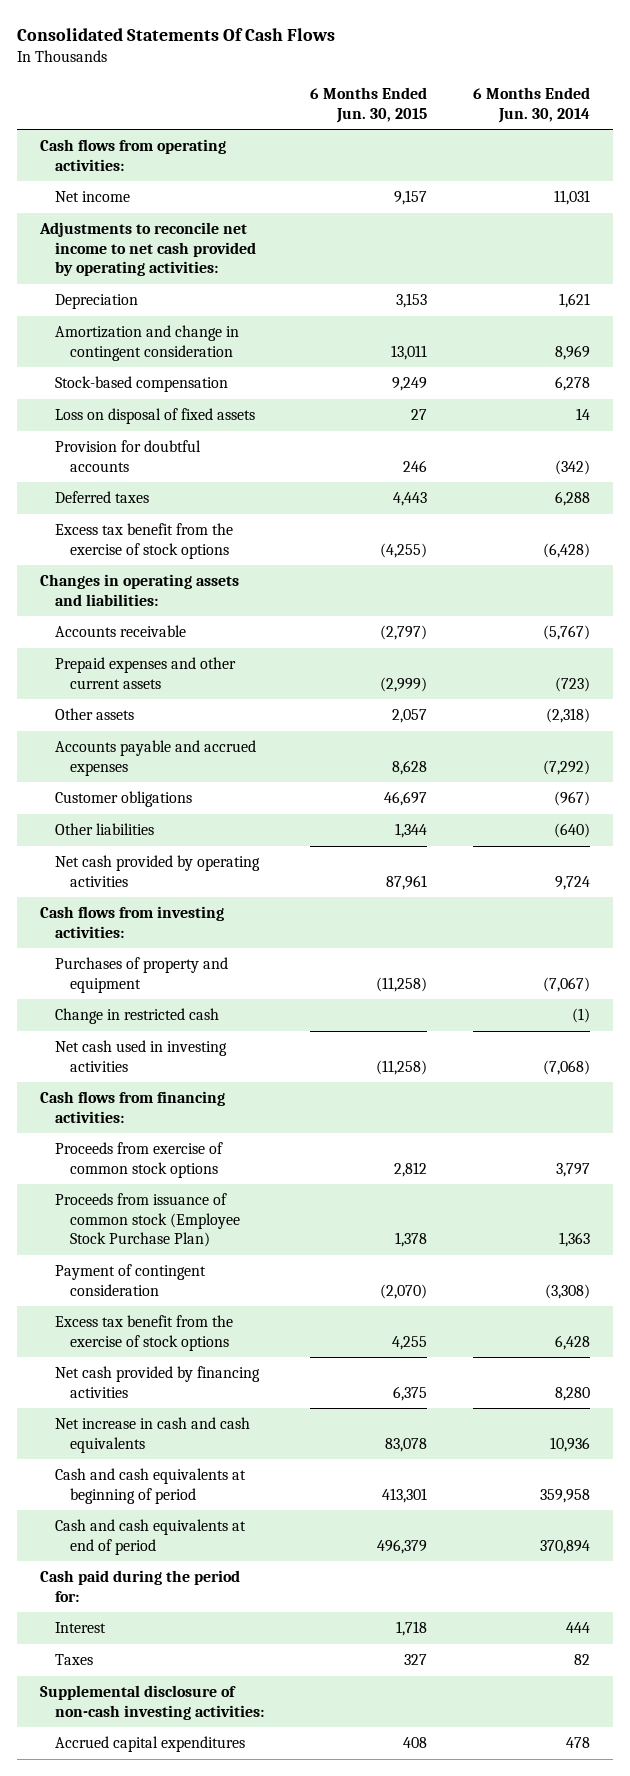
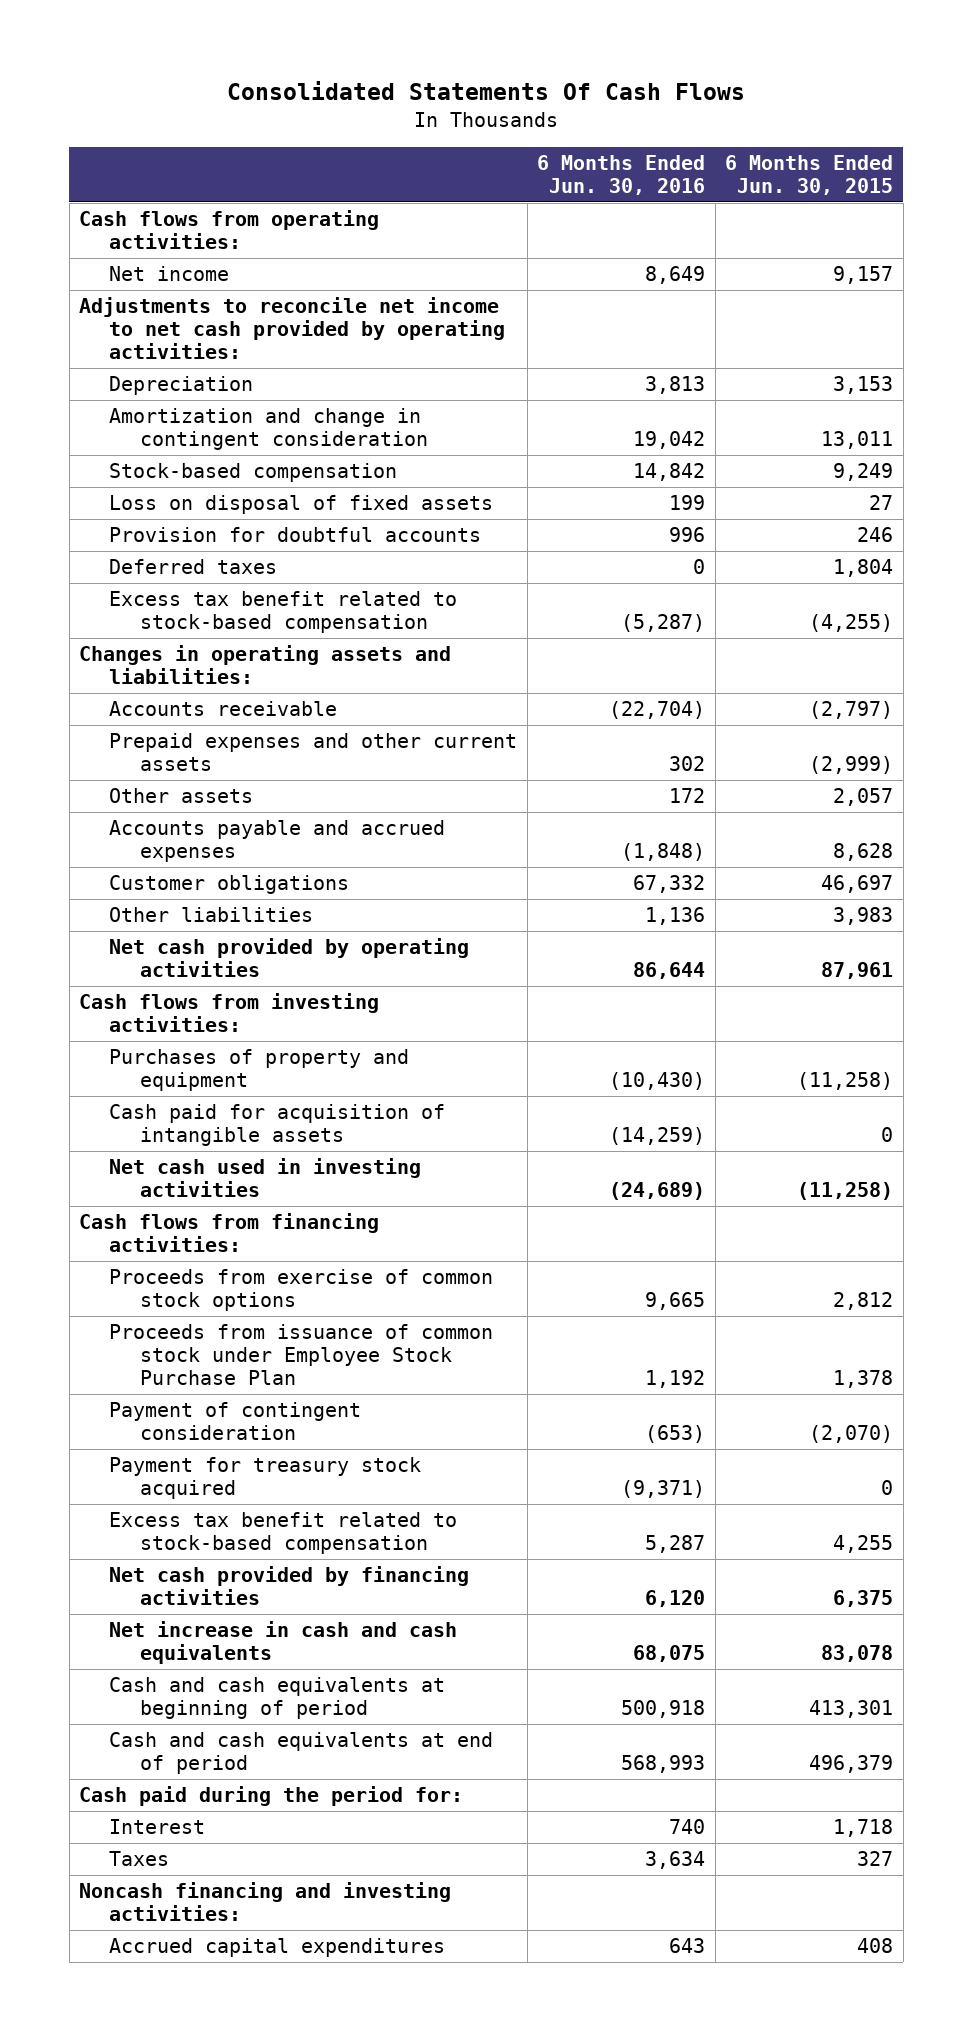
[473,87,591,123] 6 Months Ended Jun. 30, 2014 -> none
none -> [537,154,706,195] 6 Months Ended Jun. 30, 2016
[392,492,427,507] 4,443 -> [833,559,894,578] 1,804
[54,523,233,559] Excess tax benefit from the exercise of stock options -> [109,591,458,634] Excess tax benefit related to stock-based compensation
[394,823,427,839] 1,344 -> [833,907,894,926] 3,983
[54,1008,219,1025] Change in restricted cash -> none
none -> [109,1104,446,1147] Cash paid for acquisition of intangible assets
[54,1193,240,1248] Proceeds from issuance of common stock (Employee Stock Purchase Plan) -> [109,1324,494,1385] Proceeds from issuance of common stock under Employee Stock Purchase Plan
none -> [109,1457,422,1500] Payment for treasury stock acquired
[54,1315,233,1351] Excess tax benefit from the exercise of stock options -> [109,1512,458,1555] Excess tax benefit related to stock-based compensation
[39,1685,264,1720] Supplemental disclosure of non-cash investing activities: -> [79,1882,452,1922] Noncash financing and investing activities:

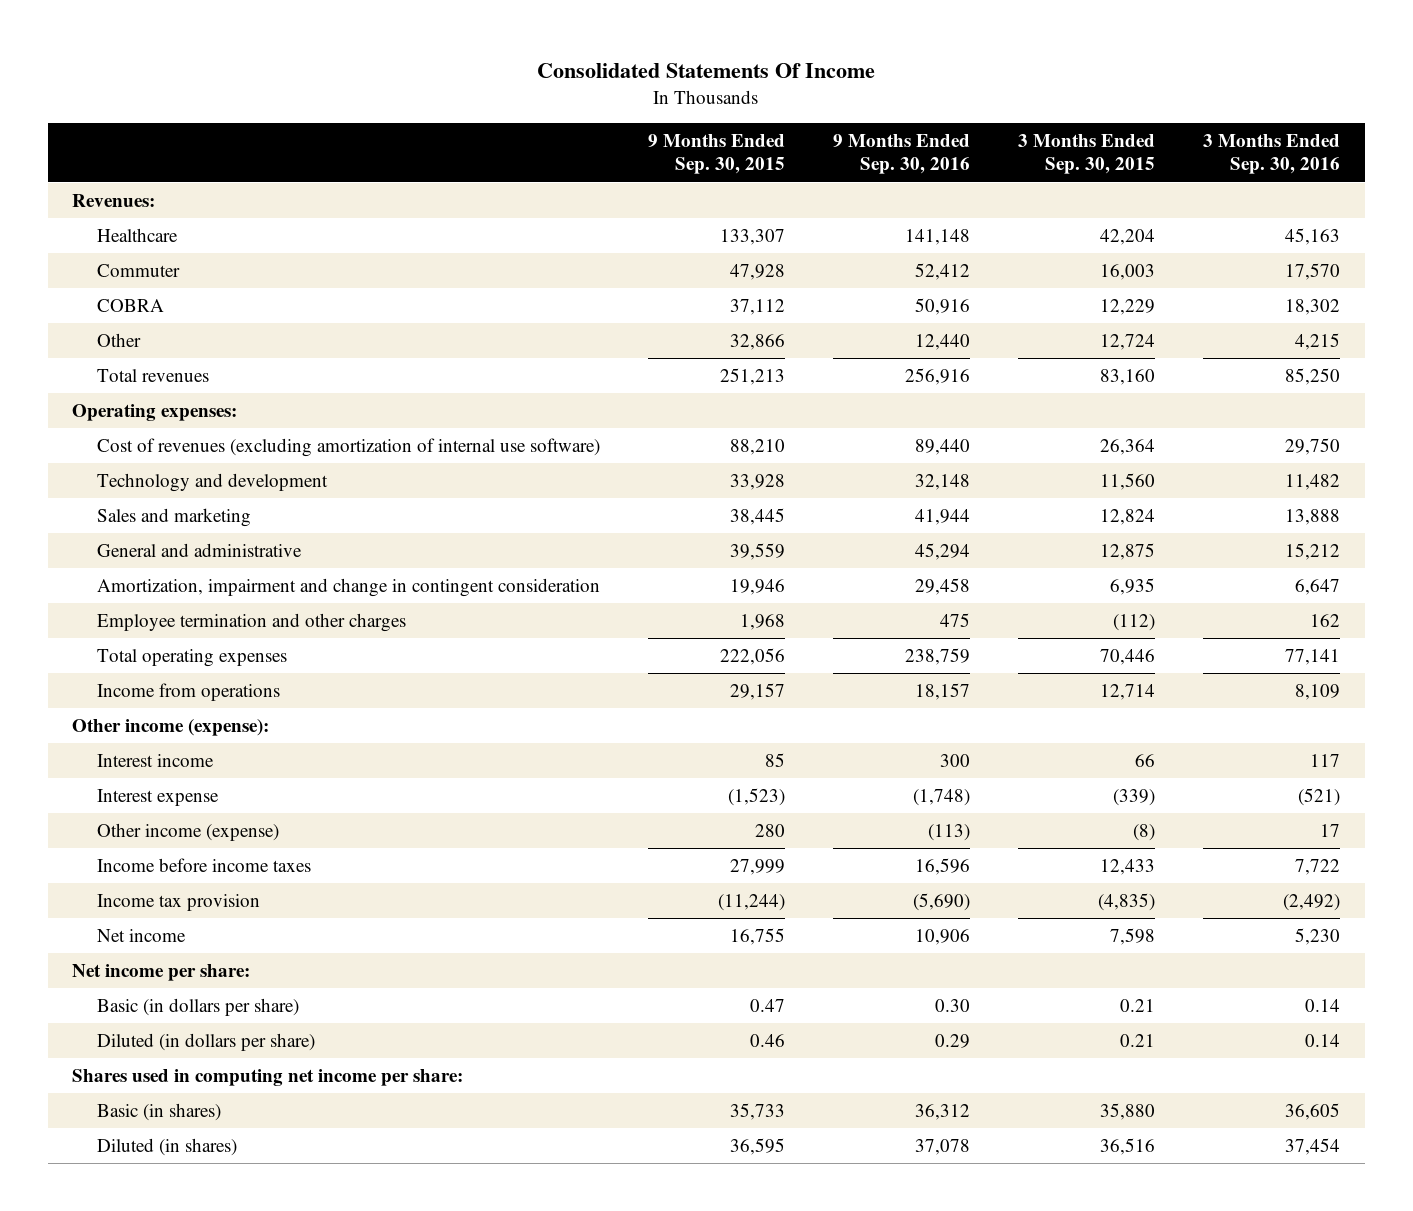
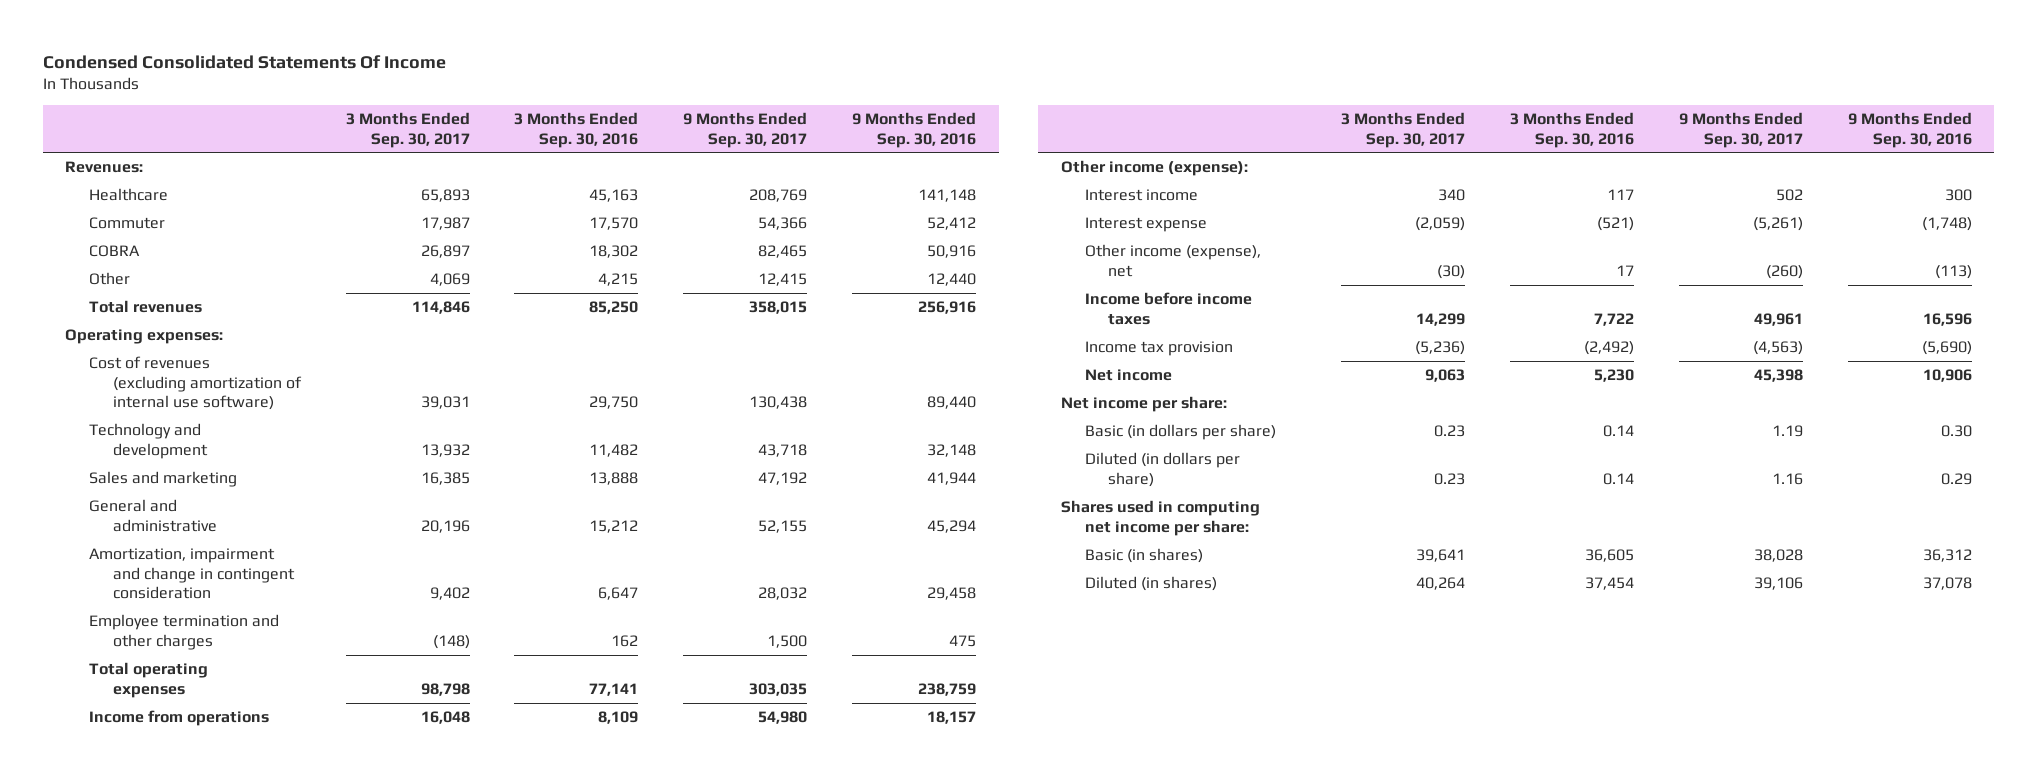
[537,62,876,78] Consolidated Statements Of Income -> [42,54,446,69] Condensed Consolidated Statements Of Income
[648,133,786,175] 9 Months Ended Sep. 30, 2015 -> none
[1018,133,1156,175] 3 Months Ended Sep. 30, 2015 -> none
none -> [345,111,470,148] 3 Months Ended Sep. 30, 2017
none -> [683,111,808,148] 9 Months Ended Sep. 30, 2017
[97,822,280,841] Other income (expense) -> [1084,244,1261,277] Other income (expense), net

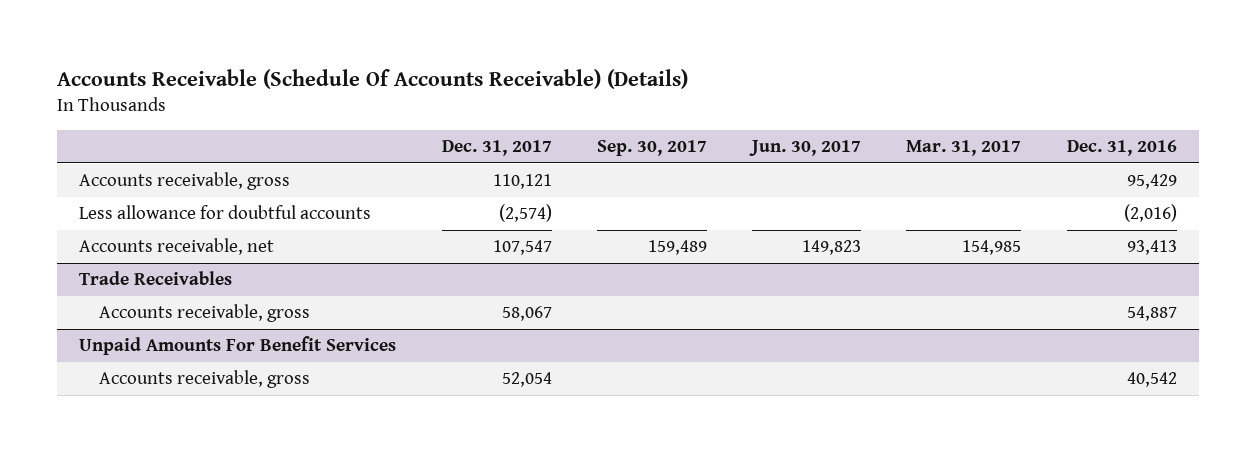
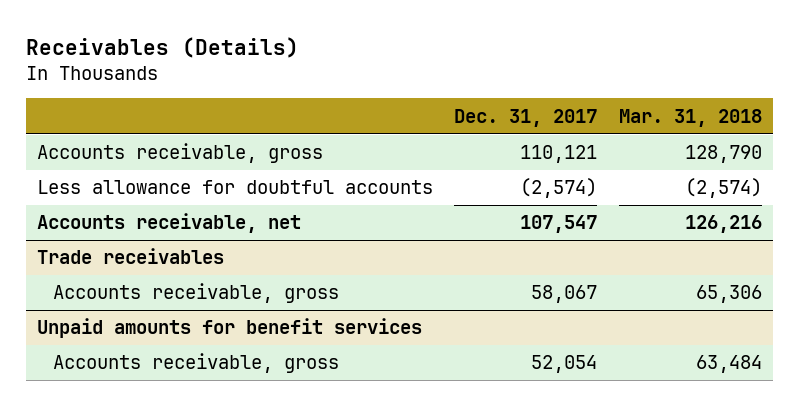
[56,68,688,89] Accounts Receivable (Schedule Of Accounts Receivable) (Details) -> [26,36,300,58] Receivables (Details)
[596,140,707,157] Sep. 30, 2017 -> none
[749,140,862,157] Jun. 30, 2017 -> none
[906,140,1022,157] Mar. 31, 2017 -> none
[1066,140,1177,157] Dec. 31, 2016 -> none
none -> [618,108,762,127] Mar. 31, 2018
[79,271,233,286] Trade Receivables -> [36,248,224,265] Trade receivables
[79,336,397,356] Unpaid Amounts For Benefit Services -> [36,318,422,339] Unpaid amounts for benefit services

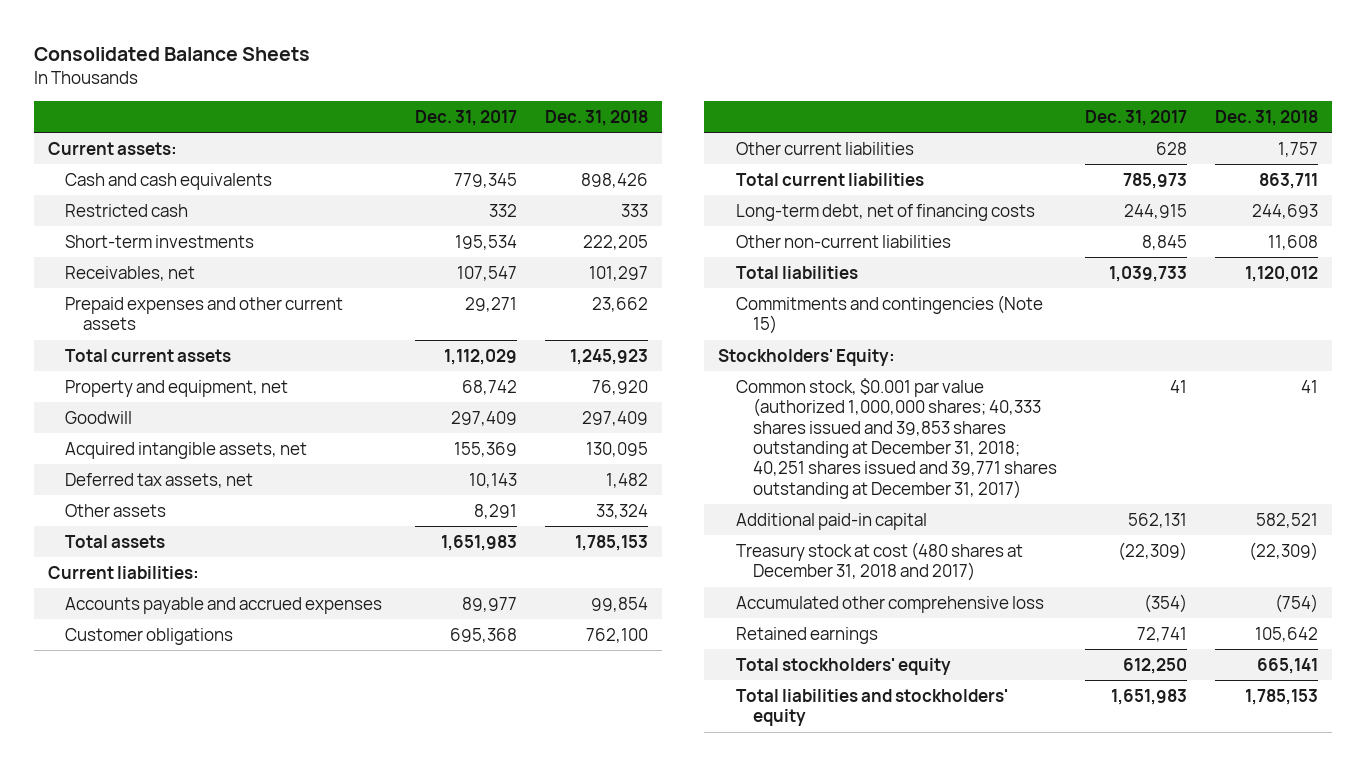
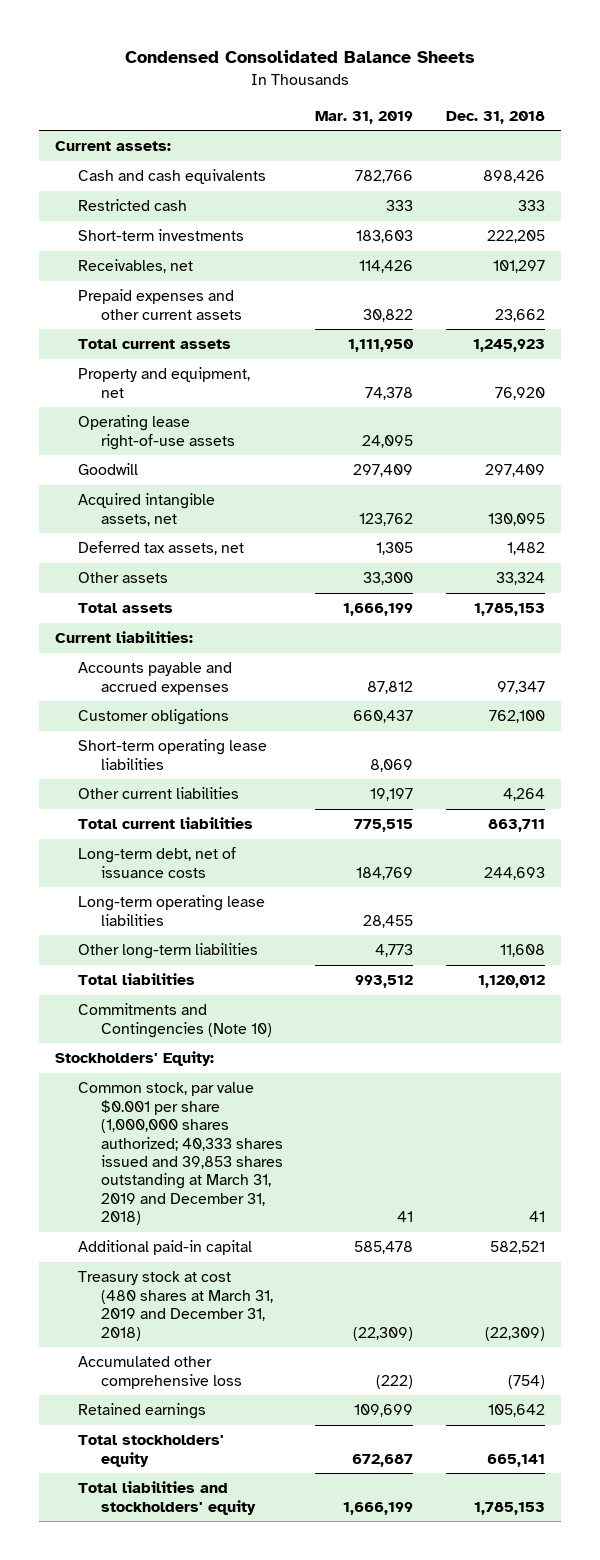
[34,46,311,61] Consolidated Balance Sheets -> [124,50,475,64] Condensed Consolidated Balance Sheets
[414,110,517,127] Dec. 31, 2017 -> none
none -> [315,110,414,124] Mar. 31, 2019
none -> [77,415,235,450] Operating lease right-of-use assets
[590,596,648,612] 99,854 -> [496,680,545,694] 97,347
none -> [77,739,267,770] Short-term operating lease liabilities
[1277,141,1318,157] 1,757 -> [502,788,545,802] 4,264
[735,203,1035,221] Long-term debt, net of financing costs -> [77,847,236,878] Long-term debt, net of issuance costs
none -> [77,895,265,926] Long-term operating lease liabilities
[735,234,951,248] Other non-current liabilities -> [77,943,258,960] Other long-term liabilities
[735,294,1043,335] Commitments and contingencies (Note 15) -> [77,1003,272,1038] Commitments and Contingencies (Note 10)
[735,377,1057,499] Common stock, $0.001 par value (authorized 1,000,000 shares; 40,333 shares issued and 39,853 shares outstanding at December 31, 2018; 40,251 shares issued and 39,771 shares outstanding at December 31, 2017) -> [77,1082,283,1226] Common stock, par value $0.001 per share (1,000,000 shares authorized; 40,333 shares issued and 39,853 shares outstanding at March 31, 2019 and December 31, 2018)
[735,541,1023,582] Treasury stock at cost (480 shares at December 31, 2018 and 2017) -> [77,1271,273,1341] Treasury stock at cost (480 shares at March 31, 2019 and December 31, 2018)

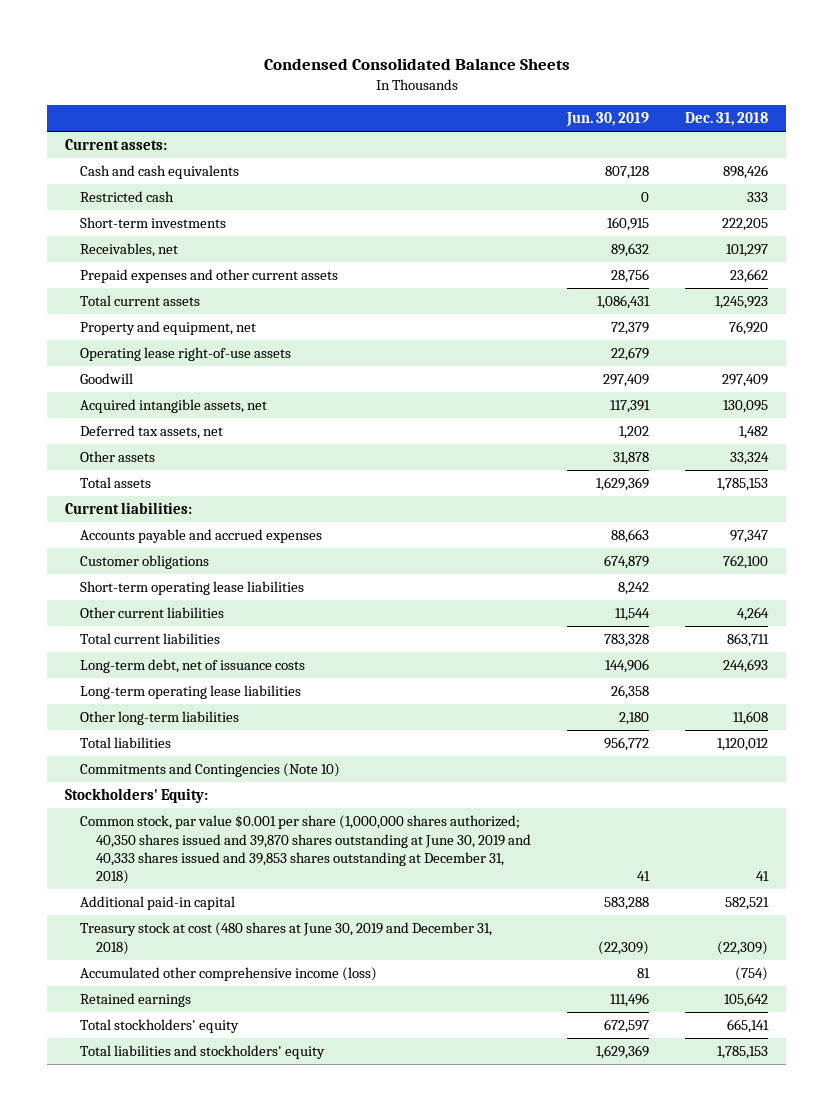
[315,110,414,124] Mar. 31, 2019 -> none
none -> [565,112,649,128] Jun. 30, 2019
[77,1082,283,1226] Common stock, par value $0.001 per share (1,000,000 shares authorized; 40,333 shares issued and 39,853 shares outstanding at March 31, 2019 and December 31, 2018) -> [80,815,531,885] Common stock, par value $0.001 per share (1,000,000 shares authorized; 40,350 shares issued and 39,870 shares outstanding at June 30, 2019 and 40,333 shares issued and 39,853 shares outstanding at December 31, 2018)
[77,1271,273,1341] Treasury stock at cost (480 shares at March 31, 2019 and December 31, 2018) -> [80,922,493,955] Treasury stock at cost (480 shares at June 30, 2019 and December 31, 2018)
[77,1356,242,1389] Accumulated other comprehensive loss -> [80,967,378,982] Accumulated other comprehensive income (loss)

